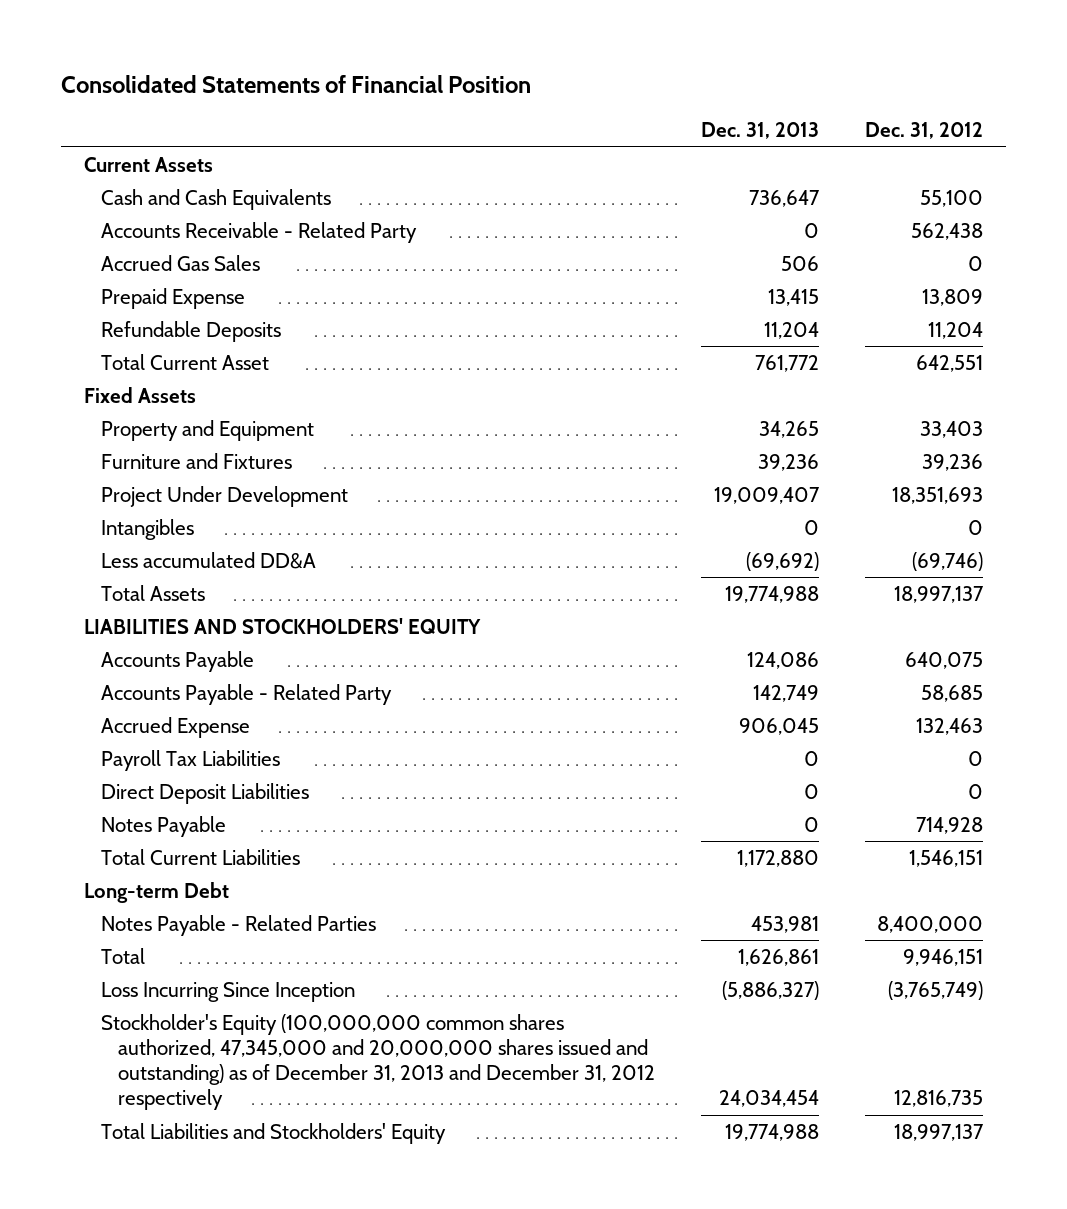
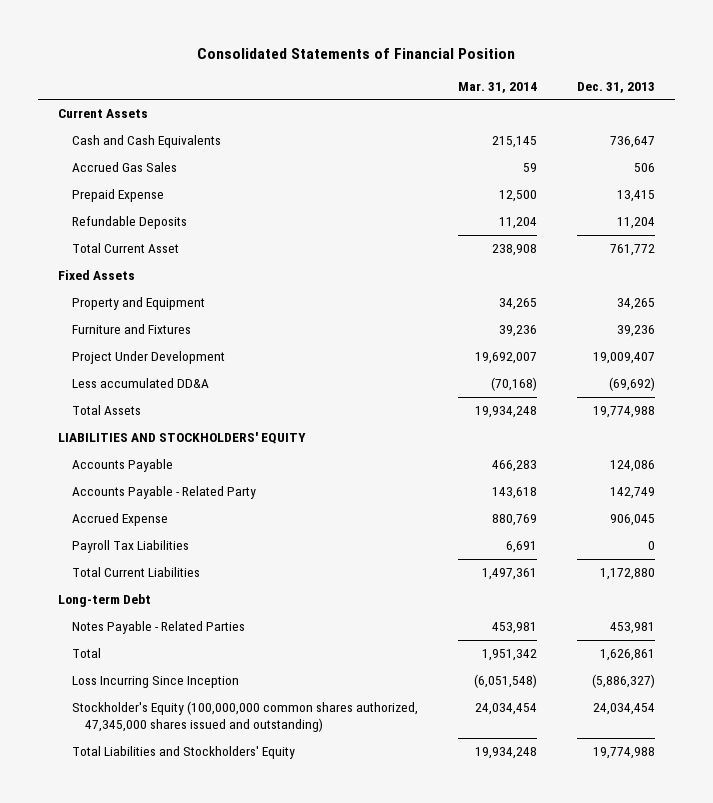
[865,122,984,140] Dec. 31, 2012 -> none
none -> [457,81,537,93] Mar. 31, 2014
[100,221,417,243] Accounts Receivable - Related Party -> none
[100,518,194,540] Intangibles -> none
[100,782,309,804] Direct Deposit Liabilities -> none
[100,815,226,837] Notes Payable -> none
[100,1013,655,1111] Stockholder's Equity (100,000,000 common shares authorized, 47,345,000 and 20,000,000 shares issued and outstanding) as of December 31, 2013 and December 31, 2012 respectively -> [71,701,418,732] Stockholder's Equity (100,000,000 common shares authorized, 47,345,000 shares issued and outstanding)

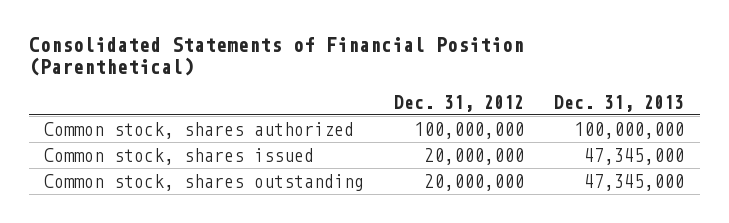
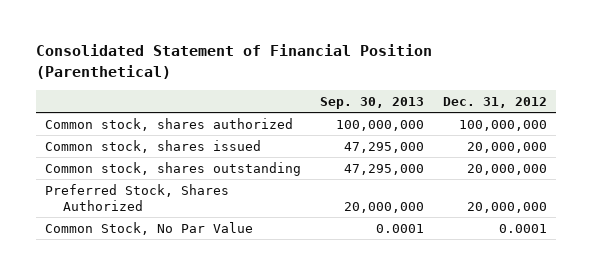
[29,36,525,77] Consolidated Statements of Financial Position (Parenthetical) -> [35,44,432,79] Consolidated Statement of Financial Position (Parenthetical)
[554,94,685,112] Dec. 31, 2013 -> none
none -> [319,96,424,109] Sep. 30, 2013
none -> [45,183,230,212] Preferred Stock, Shares Authorized
none -> [45,221,254,235] Common Stock, No Par Value

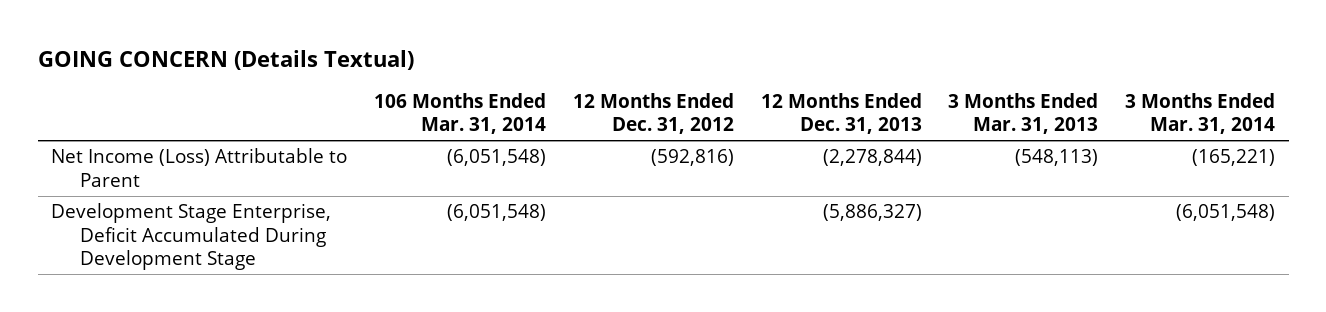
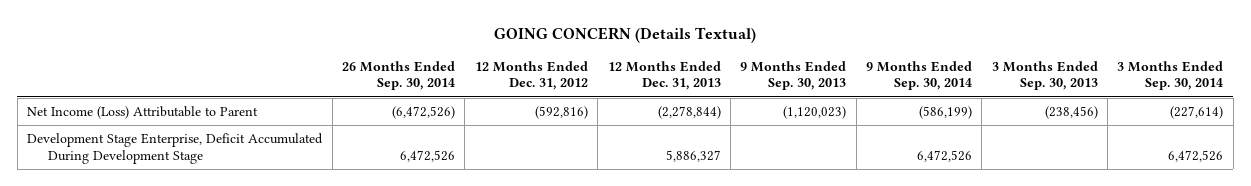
[373,92,546,135] 106 Months Ended Mar. 31, 2014 -> none
[948,92,1099,135] 3 Months Ended Mar. 31, 2013 -> none
[1125,92,1276,135] 3 Months Ended Mar. 31, 2014 -> none
none -> [342,61,456,91] 26 Months Ended Sep. 30, 2014
none -> [740,61,847,91] 9 Months Ended Sep. 30, 2013
none -> [866,61,973,91] 9 Months Ended Sep. 30, 2014
none -> [991,61,1098,91] 3 Months Ended Sep. 30, 2013
none -> [1117,61,1224,91] 3 Months Ended Sep. 30, 2014
[822,204,922,222] (5,886,327) -> [665,149,721,162] 5,886,327

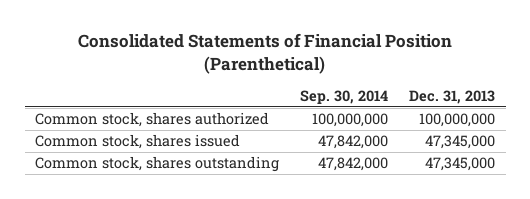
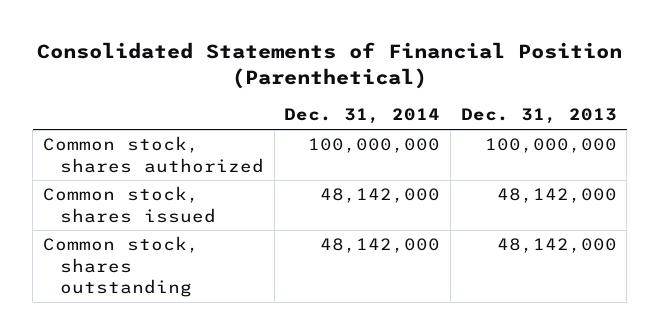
[300,89,389,104] Sep. 30, 2014 -> none
none -> [284,108,441,125] Dec. 31, 2014
[425,135,496,150] 47,345,000 -> [496,188,617,204] 48,142,000
[425,157,496,172] 47,345,000 -> [496,238,617,254] 48,142,000

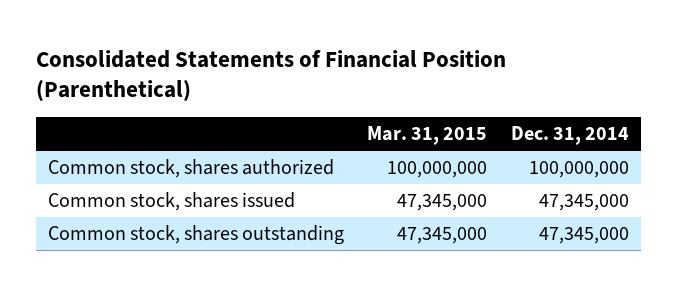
[460,108,617,125] Dec. 31, 2013 -> none
none -> [367,126,488,146] Mar. 31, 2015
[320,188,441,204] 48,142,000 -> [538,193,629,211] 47,345,000
[320,238,441,254] 48,142,000 -> [538,226,629,244] 47,345,000

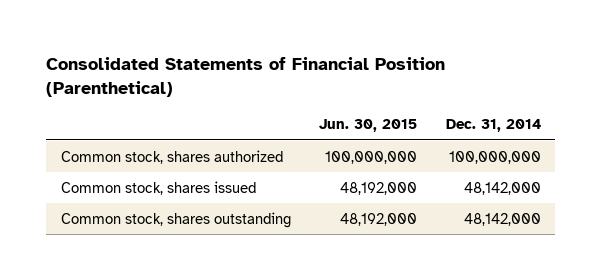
[367,126,488,146] Mar. 31, 2015 -> none
none -> [319,119,418,133] Jun. 30, 2015
[538,193,629,211] 47,345,000 -> [463,181,541,195] 48,142,000
[538,226,629,244] 47,345,000 -> [463,212,541,226] 48,142,000

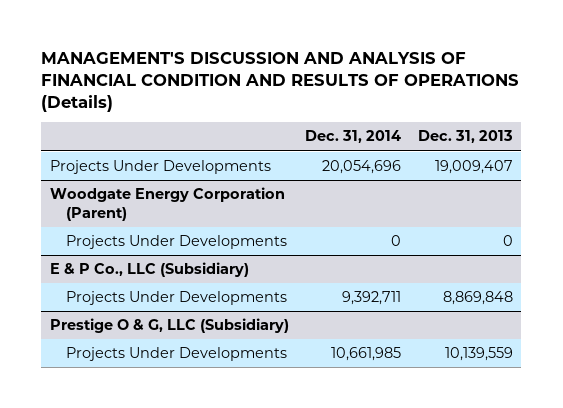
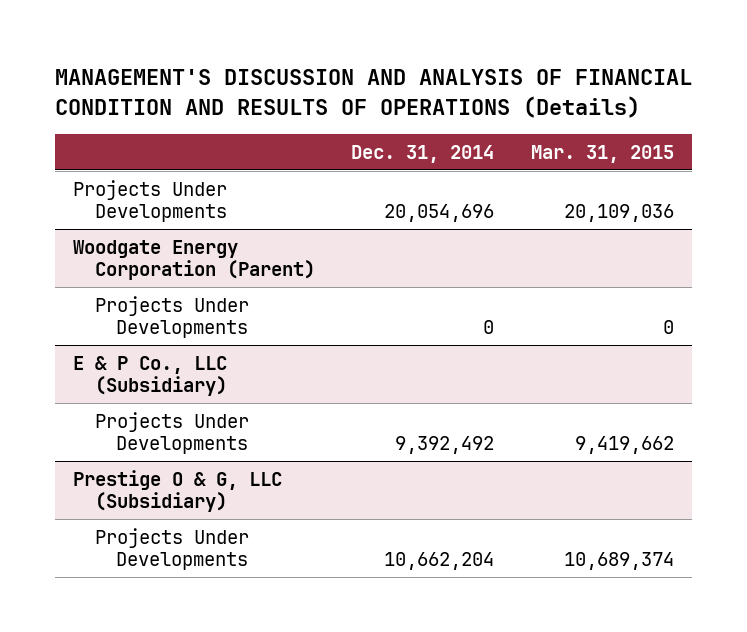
[418,130,514,144] Dec. 31, 2013 -> none
none -> [531,144,675,163] Mar. 31, 2015
[342,291,402,306] 9,392,711 -> [395,436,495,455] 9,392,492
[331,347,402,362] 10,661,985 -> [384,552,495,571] 10,662,204

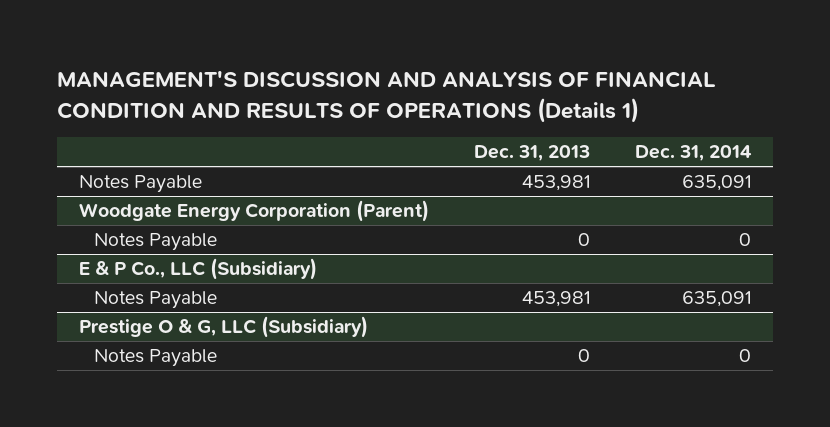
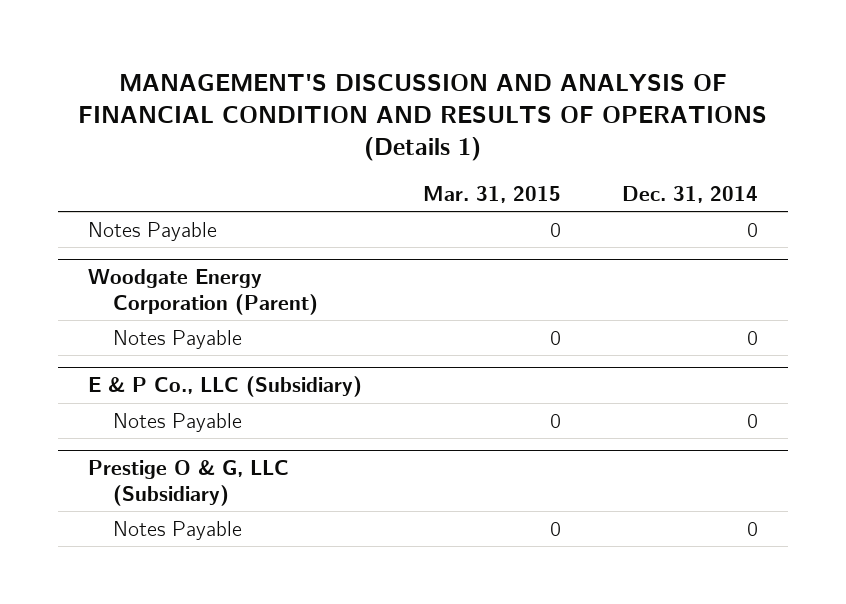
[473,145,590,162] Dec. 31, 2013 -> none
none -> [423,185,562,203] Mar. 31, 2015
[681,175,751,192] 635,091 -> [746,222,758,237] 0
[681,291,751,308] 635,091 -> [746,413,758,428] 0

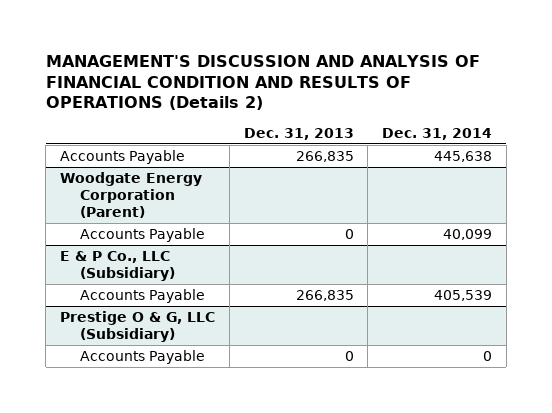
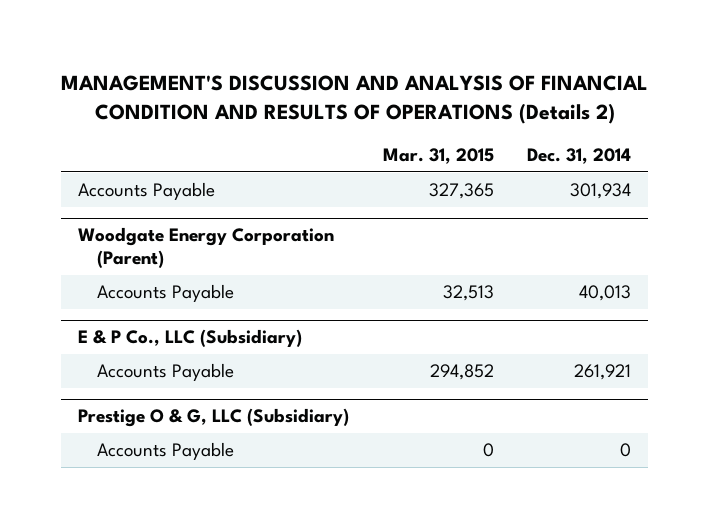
[243,127,354,140] Dec. 31, 2013 -> none
none -> [382,148,494,165] Mar. 31, 2015
[434,150,493,162] 445,638 -> [570,183,632,200] 301,934
[443,228,493,240] 40,099 -> [579,285,632,302] 40,013
[434,289,493,301] 405,539 -> [574,364,632,381] 261,921

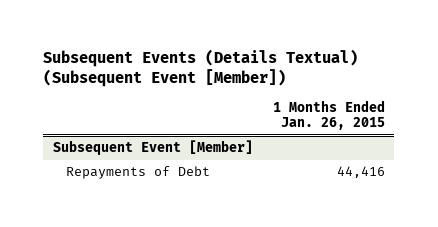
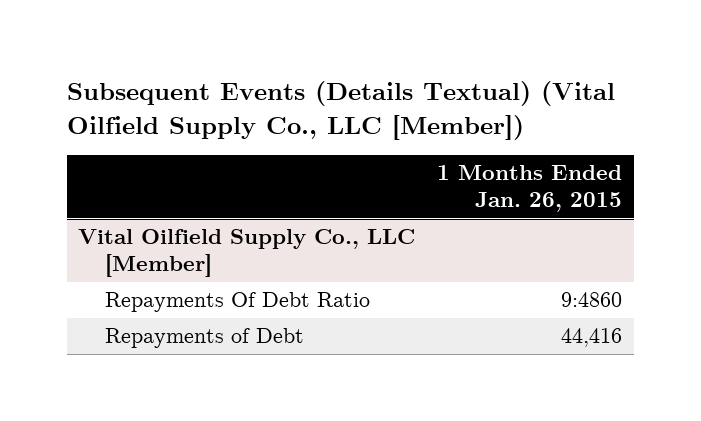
[43,48,359,87] Subsequent Events (Details Textual) (Subsequent Event [Member]) -> [67,81,616,140] Subsequent Events (Details Textual) (Vital Oilfield Supply Co., LLC [Member])
[52,140,253,156] Subsequent Event [Member] -> none
none -> [78,229,416,278] Vital Oilfield Supply Co., LLC [Member]
none -> [105,292,371,313] Repayments Of Debt Ratio

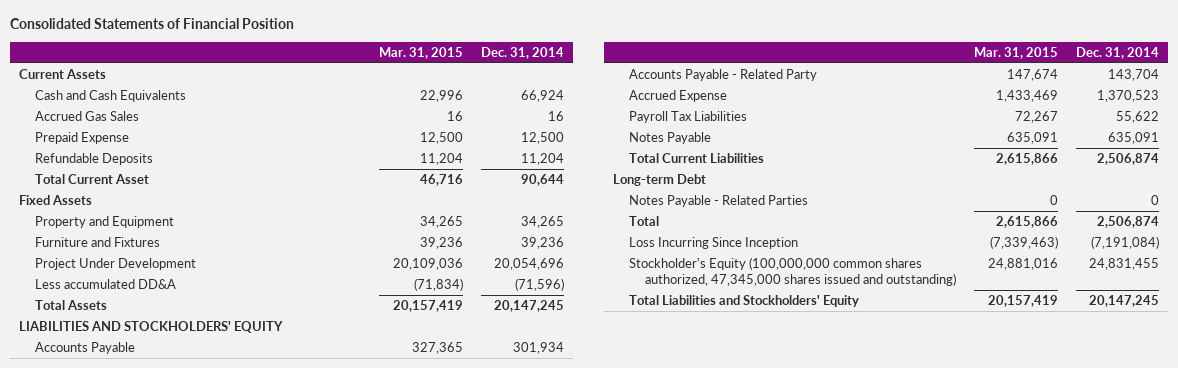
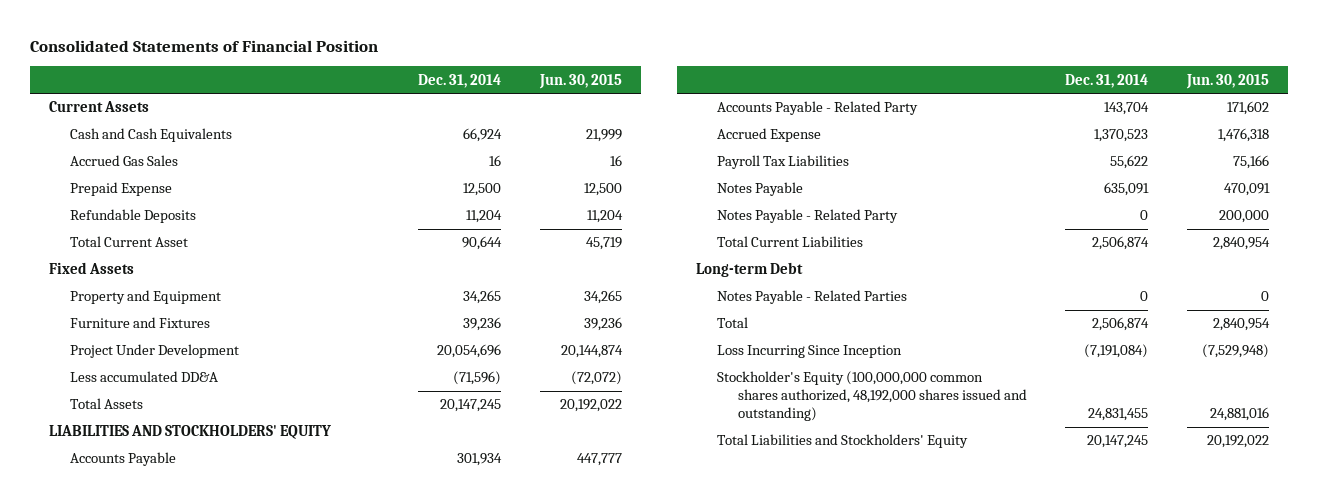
[379,46,464,59] Mar. 31, 2015 -> none
none -> [538,73,622,89] Jun. 30, 2015
none -> [716,209,898,224] Notes Payable - Related Party
[628,257,956,287] Stockholder's Equity (100,000,000 common shares authorized, 47,345,000 shares issued and outstanding) -> [716,371,1027,422] Stockholder's Equity (100,000,000 common shares authorized, 48,192,000 shares issued and outstanding)

